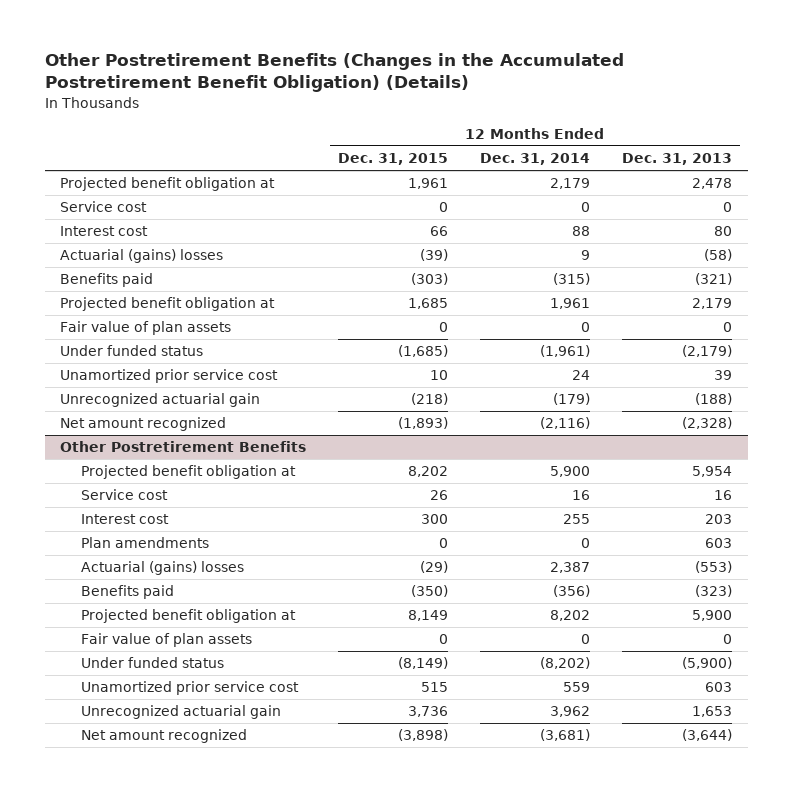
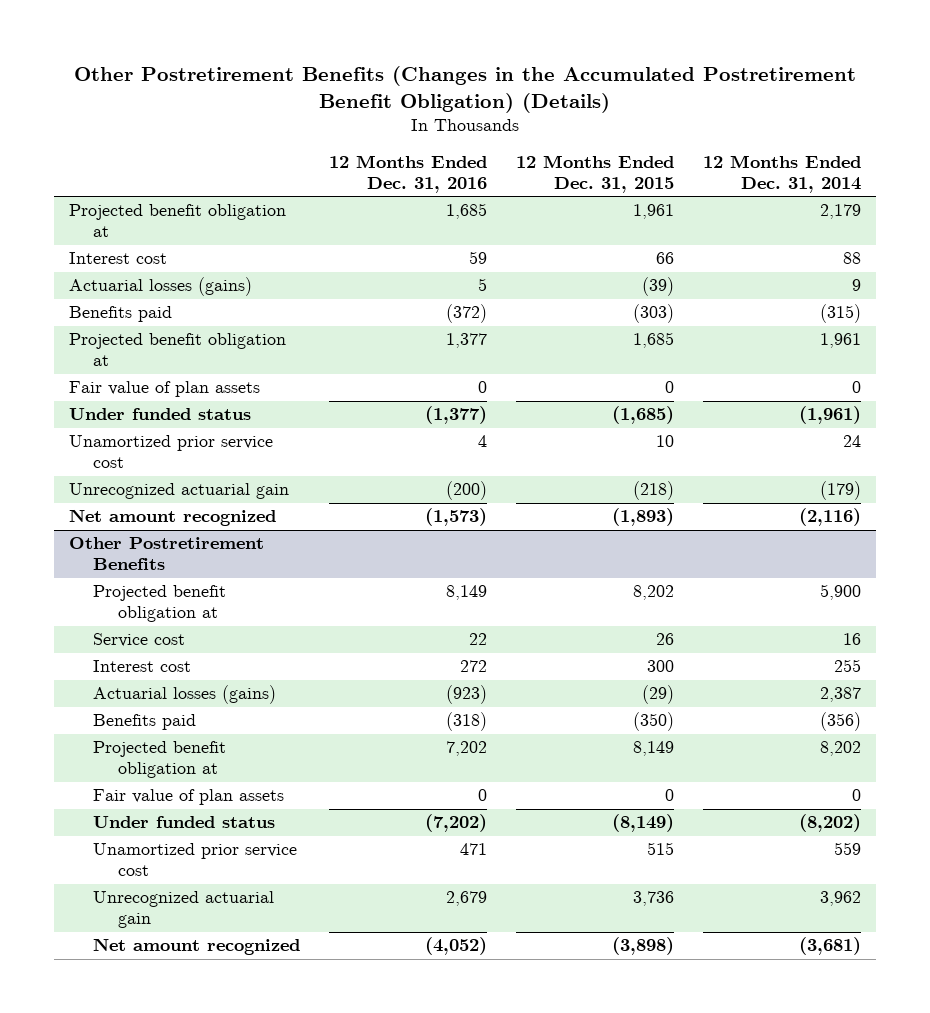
[621,153,732,166] Dec. 31, 2013 -> none
none -> [329,155,488,193] 12 Months Ended Dec. 31, 2016
[60,201,148,213] Service cost -> none
[60,249,224,264] Actuarial (gains) losses -> [68,277,252,297] Actuarial losses (gains)
[80,537,209,549] Plan amendments -> none
[80,561,244,576] Actuarial (gains) losses -> [93,685,277,705] Actuarial losses (gains)

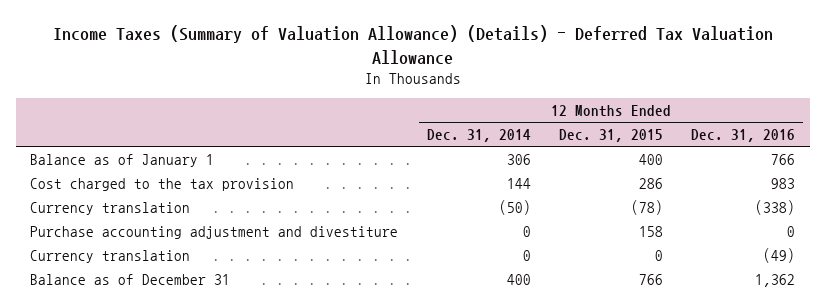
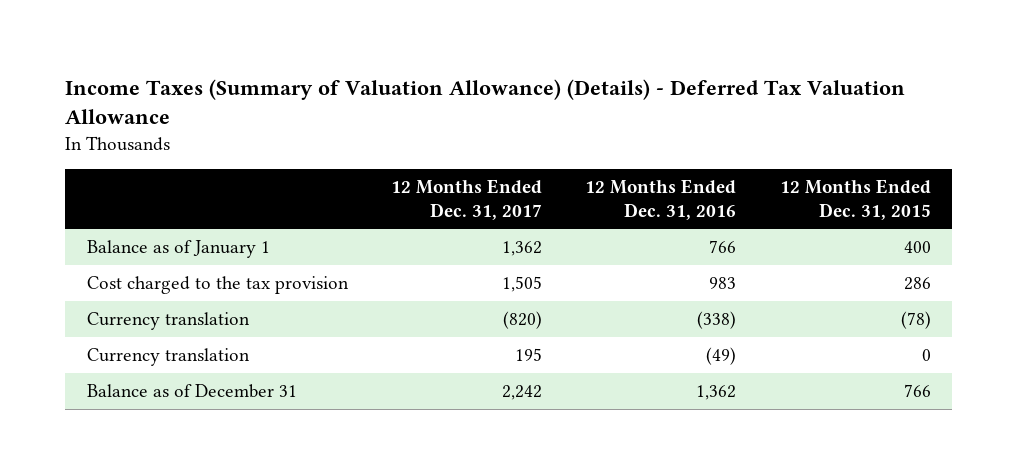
[426,128,531,142] Dec. 31, 2014 -> none
none -> [390,179,542,220] 12 Months Ended Dec. 31, 2017
[30,225,399,239] Purchase accounting adjustment and divestiture -> none

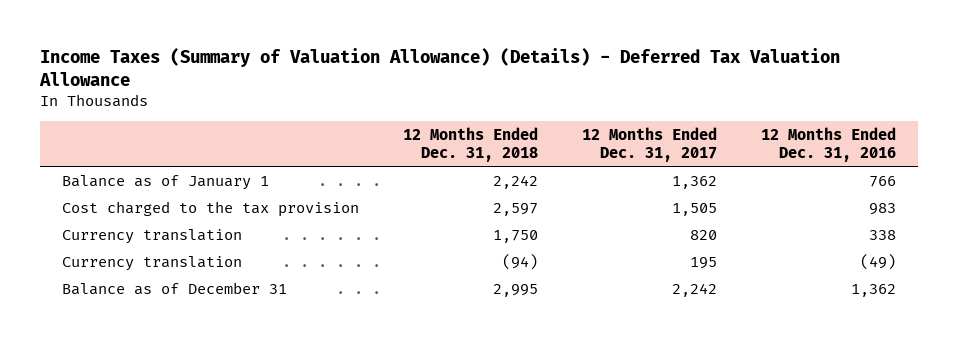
[779,179,931,220] 12 Months Ended Dec. 31, 2015 -> none
none -> [403,126,539,163] 12 Months Ended Dec. 31, 2018
[502,310,542,329] (820) -> [689,229,717,240] 820
[697,310,737,329] (338) -> [868,229,896,240] 338

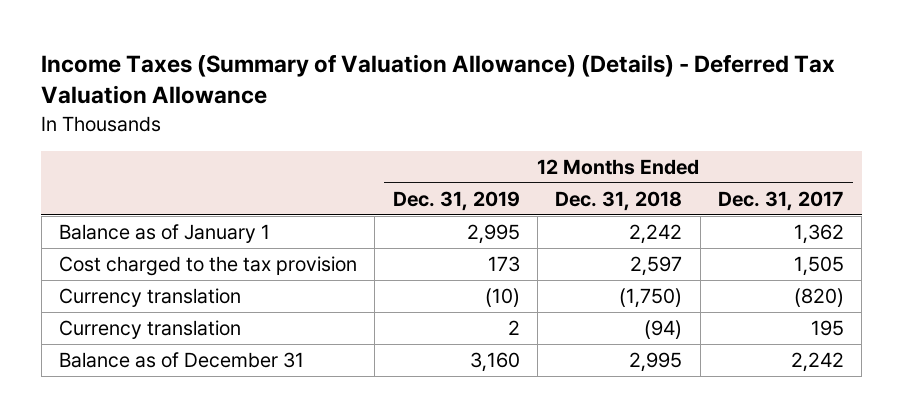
[760,126,896,163] 12 Months Ended Dec. 31, 2016 -> none
none -> [392,190,520,211] Dec. 31, 2019
[493,229,539,243] 1,750 -> [619,288,683,309] (1,750)
[689,229,717,240] 820 -> [793,288,844,308] (820)

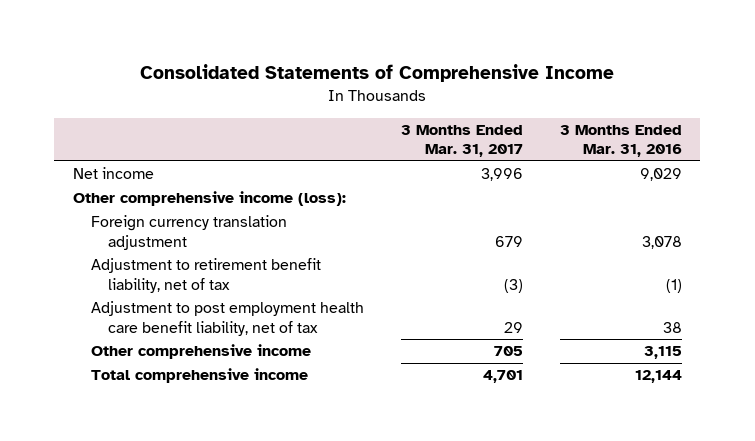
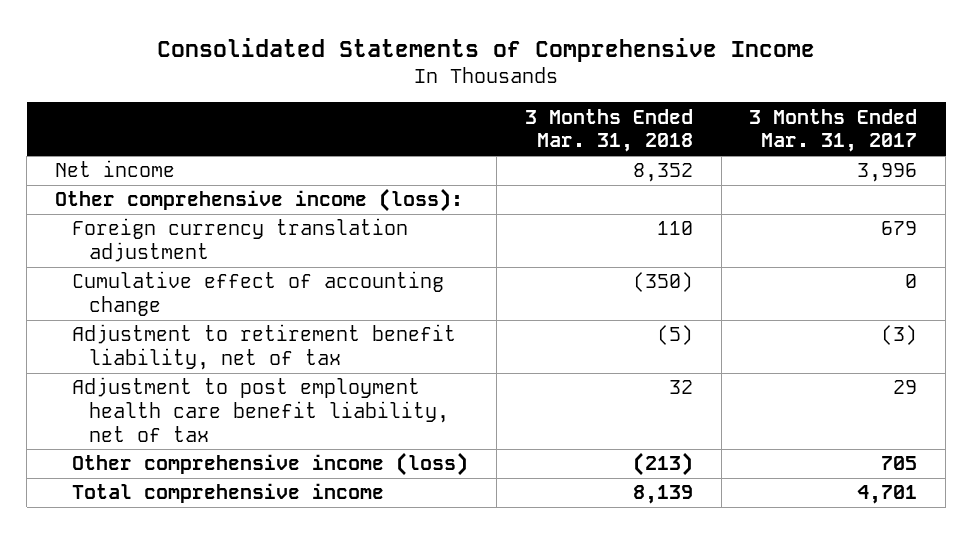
[559,124,682,158] 3 Months Ended Mar. 31, 2016 -> none
none -> [524,108,693,153] 3 Months Ended Mar. 31, 2018
none -> [72,271,445,317] Cumulative effect of accounting change
[90,344,311,360] Other comprehensive income -> [72,452,469,477] Other comprehensive income (loss)

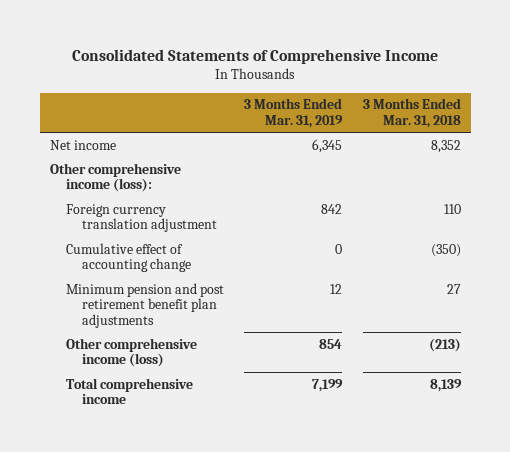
[749,108,918,153] 3 Months Ended Mar. 31, 2017 -> none
none -> [244,98,344,128] 3 Months Ended Mar. 31, 2019
[72,377,450,442] Adjustment to post employment health care benefit liability, net of tax -> none
[72,324,457,371] Adjustment to retirement benefit liability, net of tax -> [65,282,224,328] Minimum pension and post retirement benefit plan adjustments
[656,325,693,346] (5) -> [446,283,461,294] 27

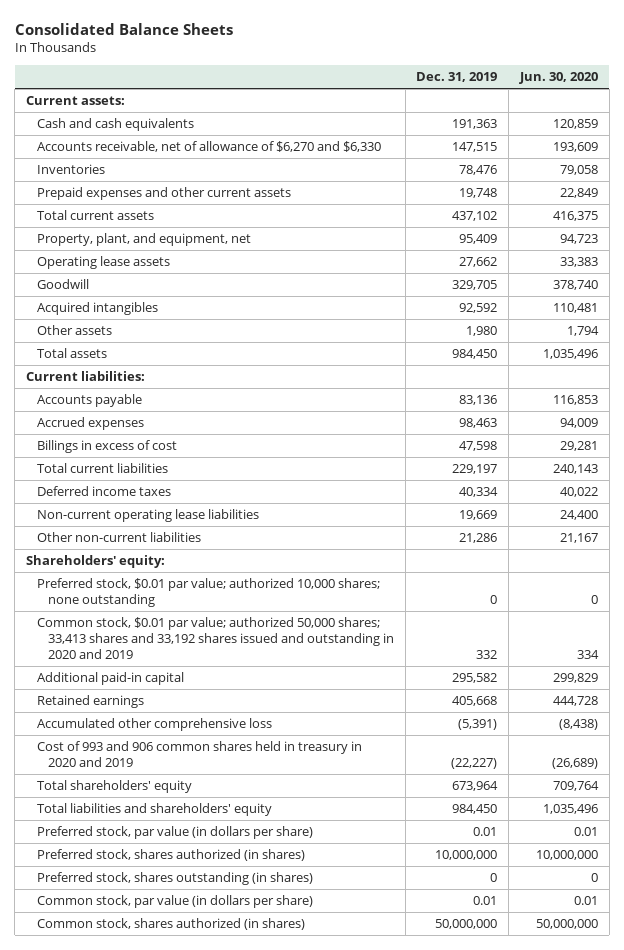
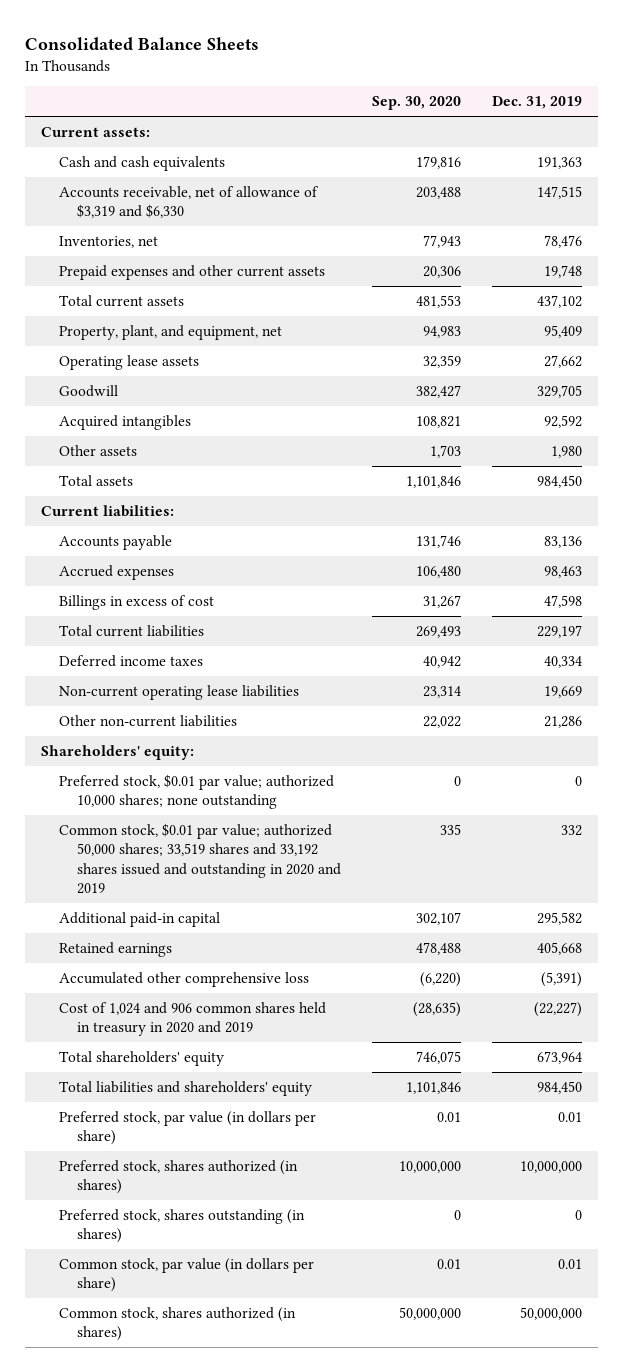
[518,72,598,85] Jun. 30, 2020 -> none
none -> [372,96,462,111] Sep. 30, 2020
[36,141,381,153] Accounts receivable, net of allowance of $6,270 and $6,330 -> [59,186,320,219] Accounts receivable, net of allowance of $3,319 and $6,330
[36,164,105,175] Inventories -> [59,236,159,249] Inventories, net
[36,617,395,660] Common stock, $0.01 par value; authorized 50,000 shares; 33,413 shares and 33,192 shares issued and outstanding in 2020 and 2019 -> [59,823,341,894] Common stock, $0.01 par value; authorized 50,000 shares; 33,519 shares and 33,192 shares issued and outstanding in 2020 and 2019
[36,741,362,768] Cost of 993 and 906 common shares held in treasury in 2020 and 2019 -> [59,1002,327,1037] Cost of 1,024 and 906 common shares held in treasury in 2020 and 2019

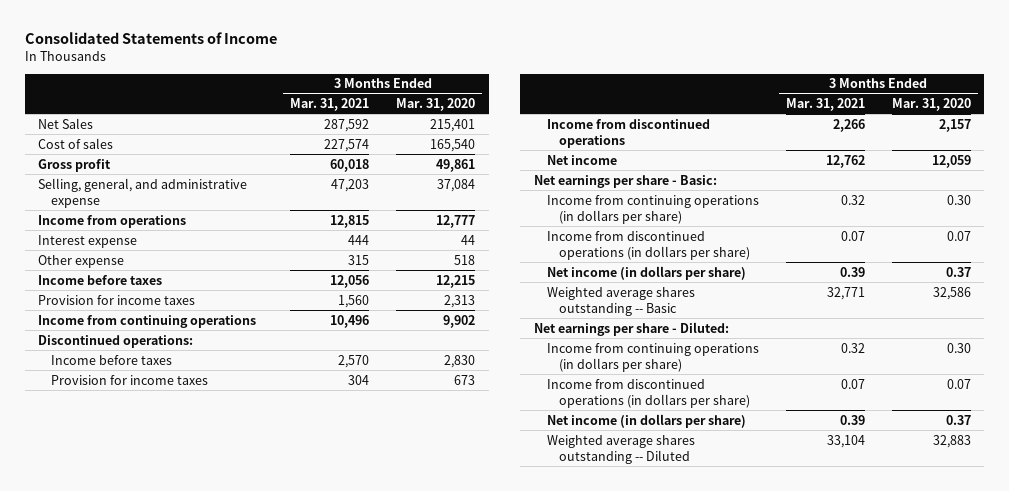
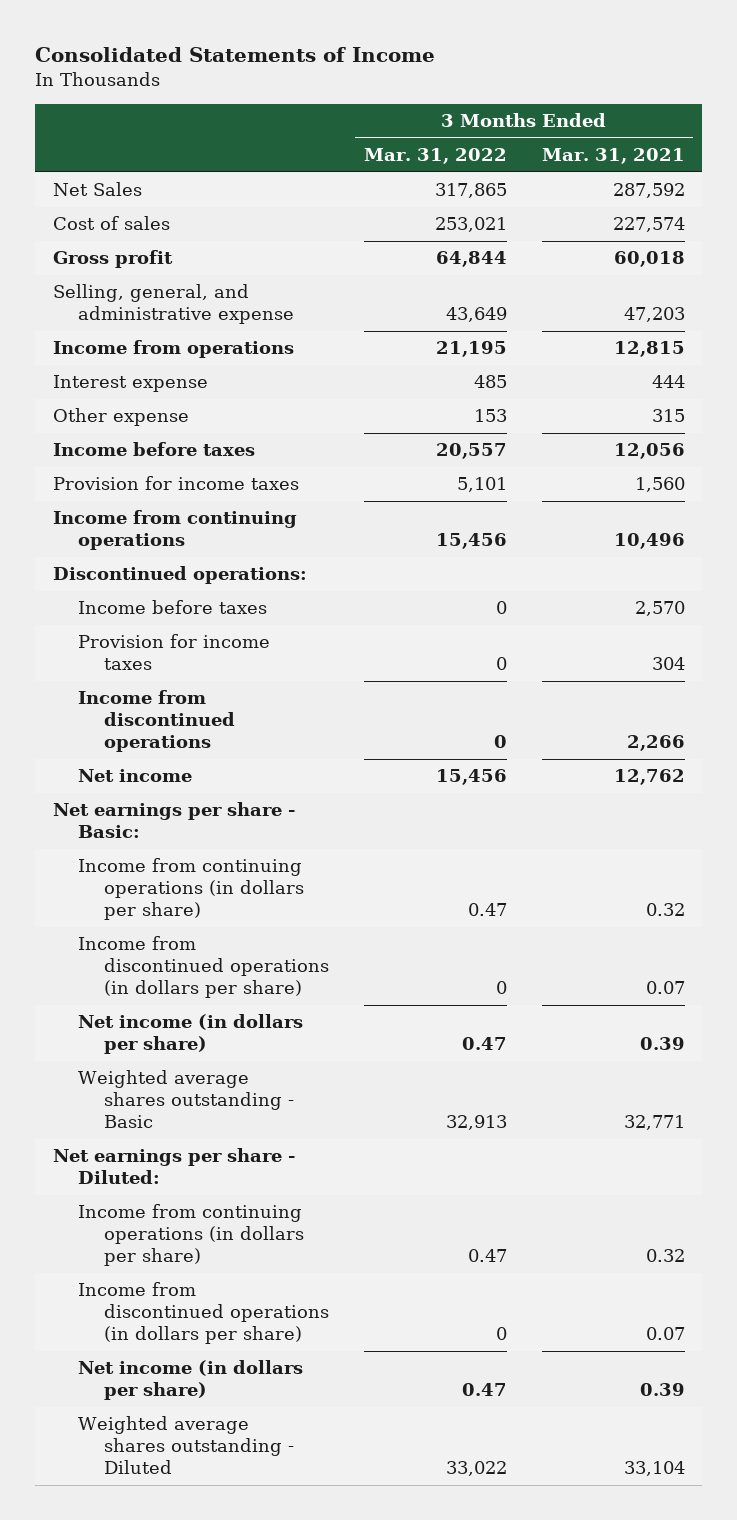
[396,97,476,111] Mar. 31, 2020 -> none
none -> [363,148,507,165] Mar. 31, 2022
[546,286,695,316] Weighted average shares outstanding -- Basic -> [78,1070,294,1128] Weighted average shares outstanding - Basic
[546,434,695,464] Weighted average shares outstanding -- Diluted -> [78,1416,294,1474] Weighted average shares outstanding - Diluted

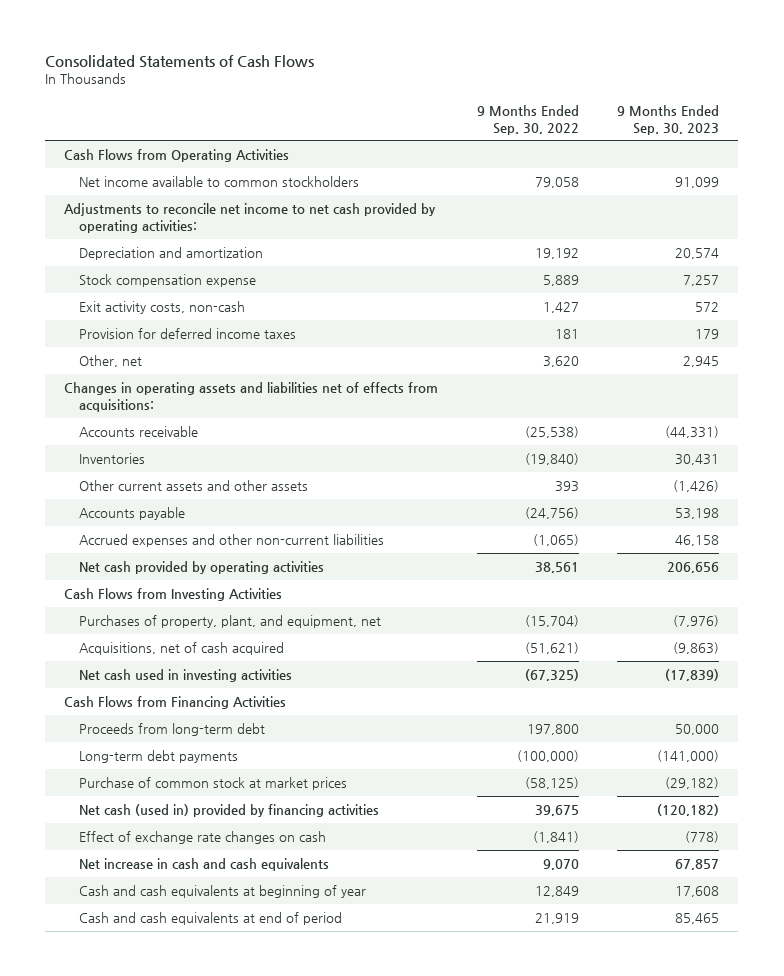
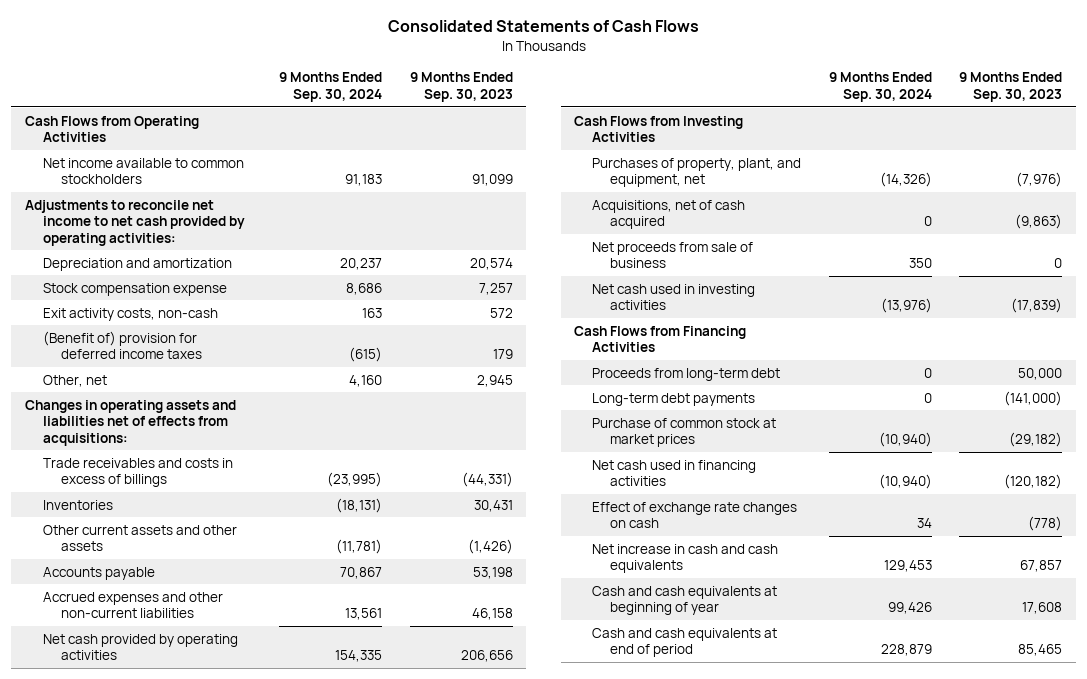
[476,104,579,135] 9 Months Ended Sep. 30, 2022 -> none
none -> [279,72,383,102] 9 Months Ended Sep. 30, 2024
[79,328,297,340] Provision for deferred income taxes -> [42,330,202,360] (Benefit of) provision for deferred income taxes
[79,426,199,438] Accounts receivable -> [42,457,233,488] Trade receivables and costs in excess of billings
none -> [592,241,754,269] Net proceeds from sale of business
[79,804,380,818] Net cash (used in) provided by financing activities -> [592,459,757,487] Net cash used in financing activities

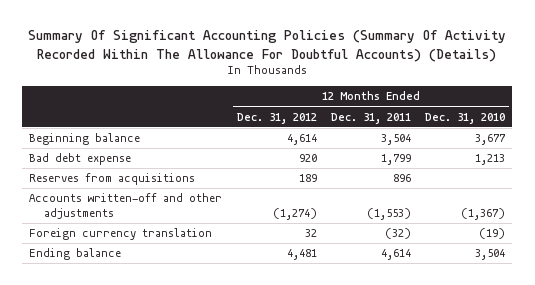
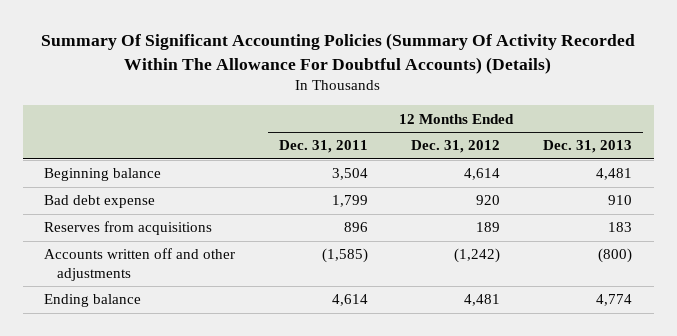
[425,112,506,124] Dec. 31, 2010 -> none
none -> [543,140,633,154] Dec. 31, 2013
[29,228,213,241] Foreign currency translation -> none
[29,193,223,219] Accounts written-off and other adjustments -> [44,248,236,281] Accounts written off and other adjustments
[272,207,317,220] (1,274) -> [454,248,501,264] (1,242)
[366,207,411,220] (1,553) -> [321,248,368,264] (1,585)

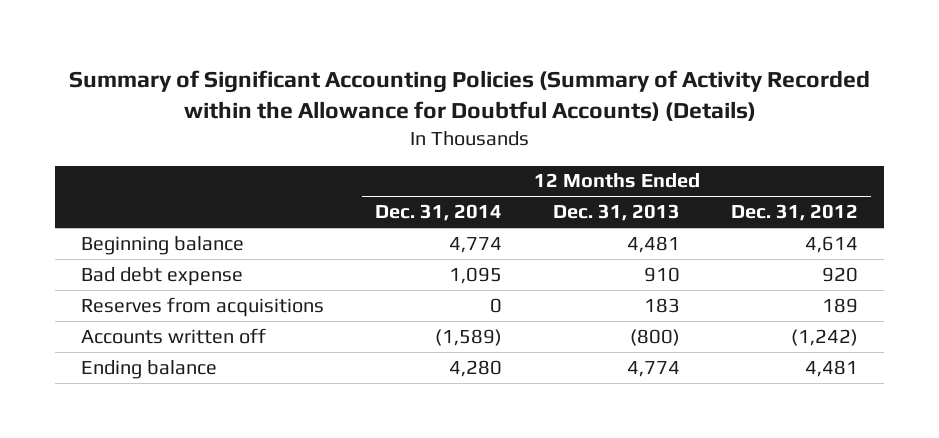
[41,33,636,74] Summary Of Significant Accounting Policies (Summary Of Activity Recorded Within The Allowance For Doubtful Accounts) (Details) -> [68,69,870,122] Summary of Significant Accounting Policies (Summary of Activity Recorded within the Allowance for Doubtful Accounts) (Details)
[278,140,368,154] Dec. 31, 2011 -> none
none -> [375,204,503,222] Dec. 31, 2014
[44,248,236,281] Accounts written off and other adjustments -> [80,327,266,344] Accounts written off

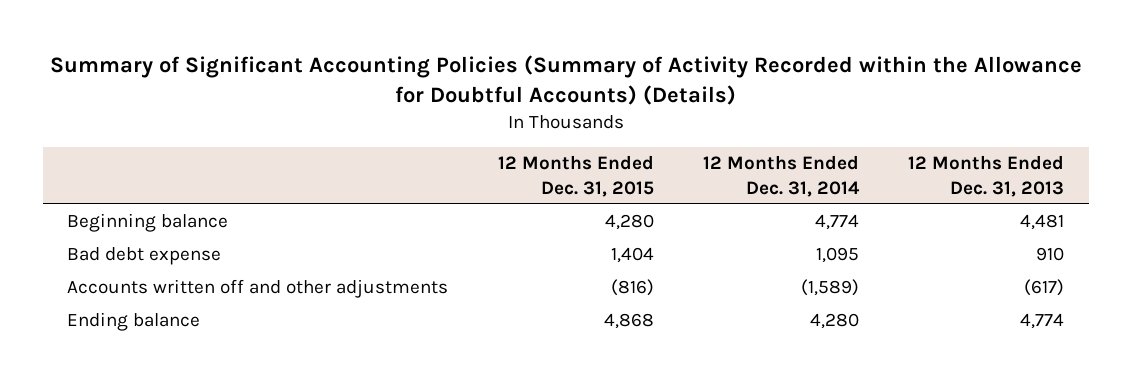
[731,204,859,222] Dec. 31, 2012 -> none
none -> [497,155,654,197] 12 Months Ended Dec. 31, 2015
[80,296,324,317] Reserves from acquisitions -> none
[80,327,266,344] Accounts written off -> [67,279,449,299] Accounts written off and other adjustments
[630,328,681,346] (800) -> [1024,279,1065,297] (617)

